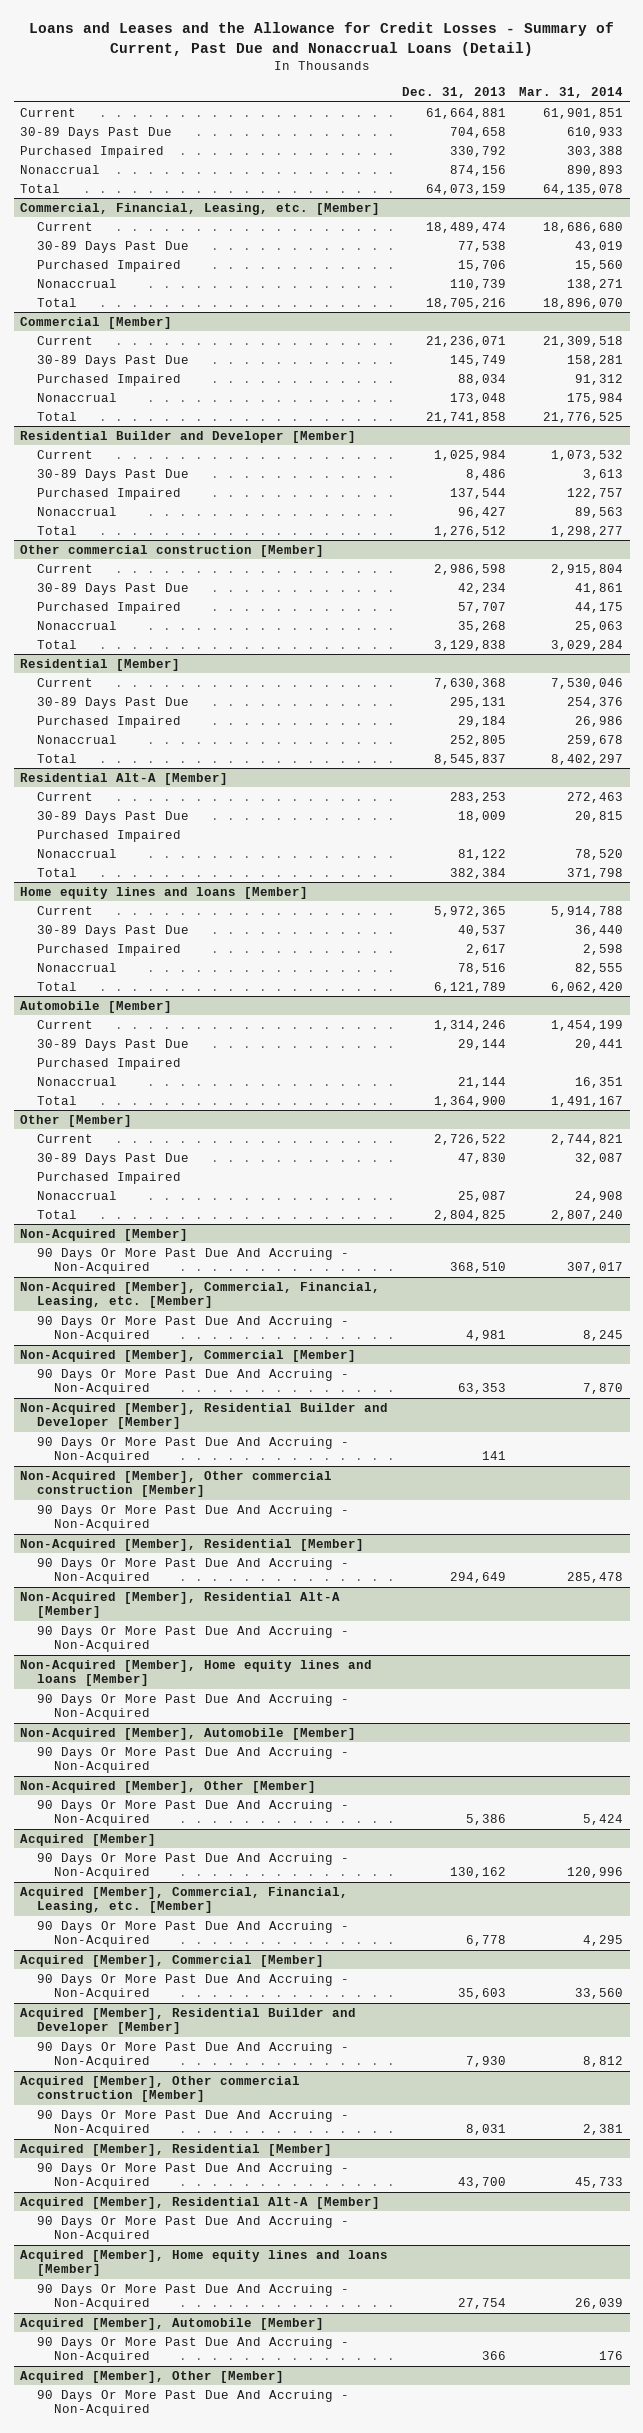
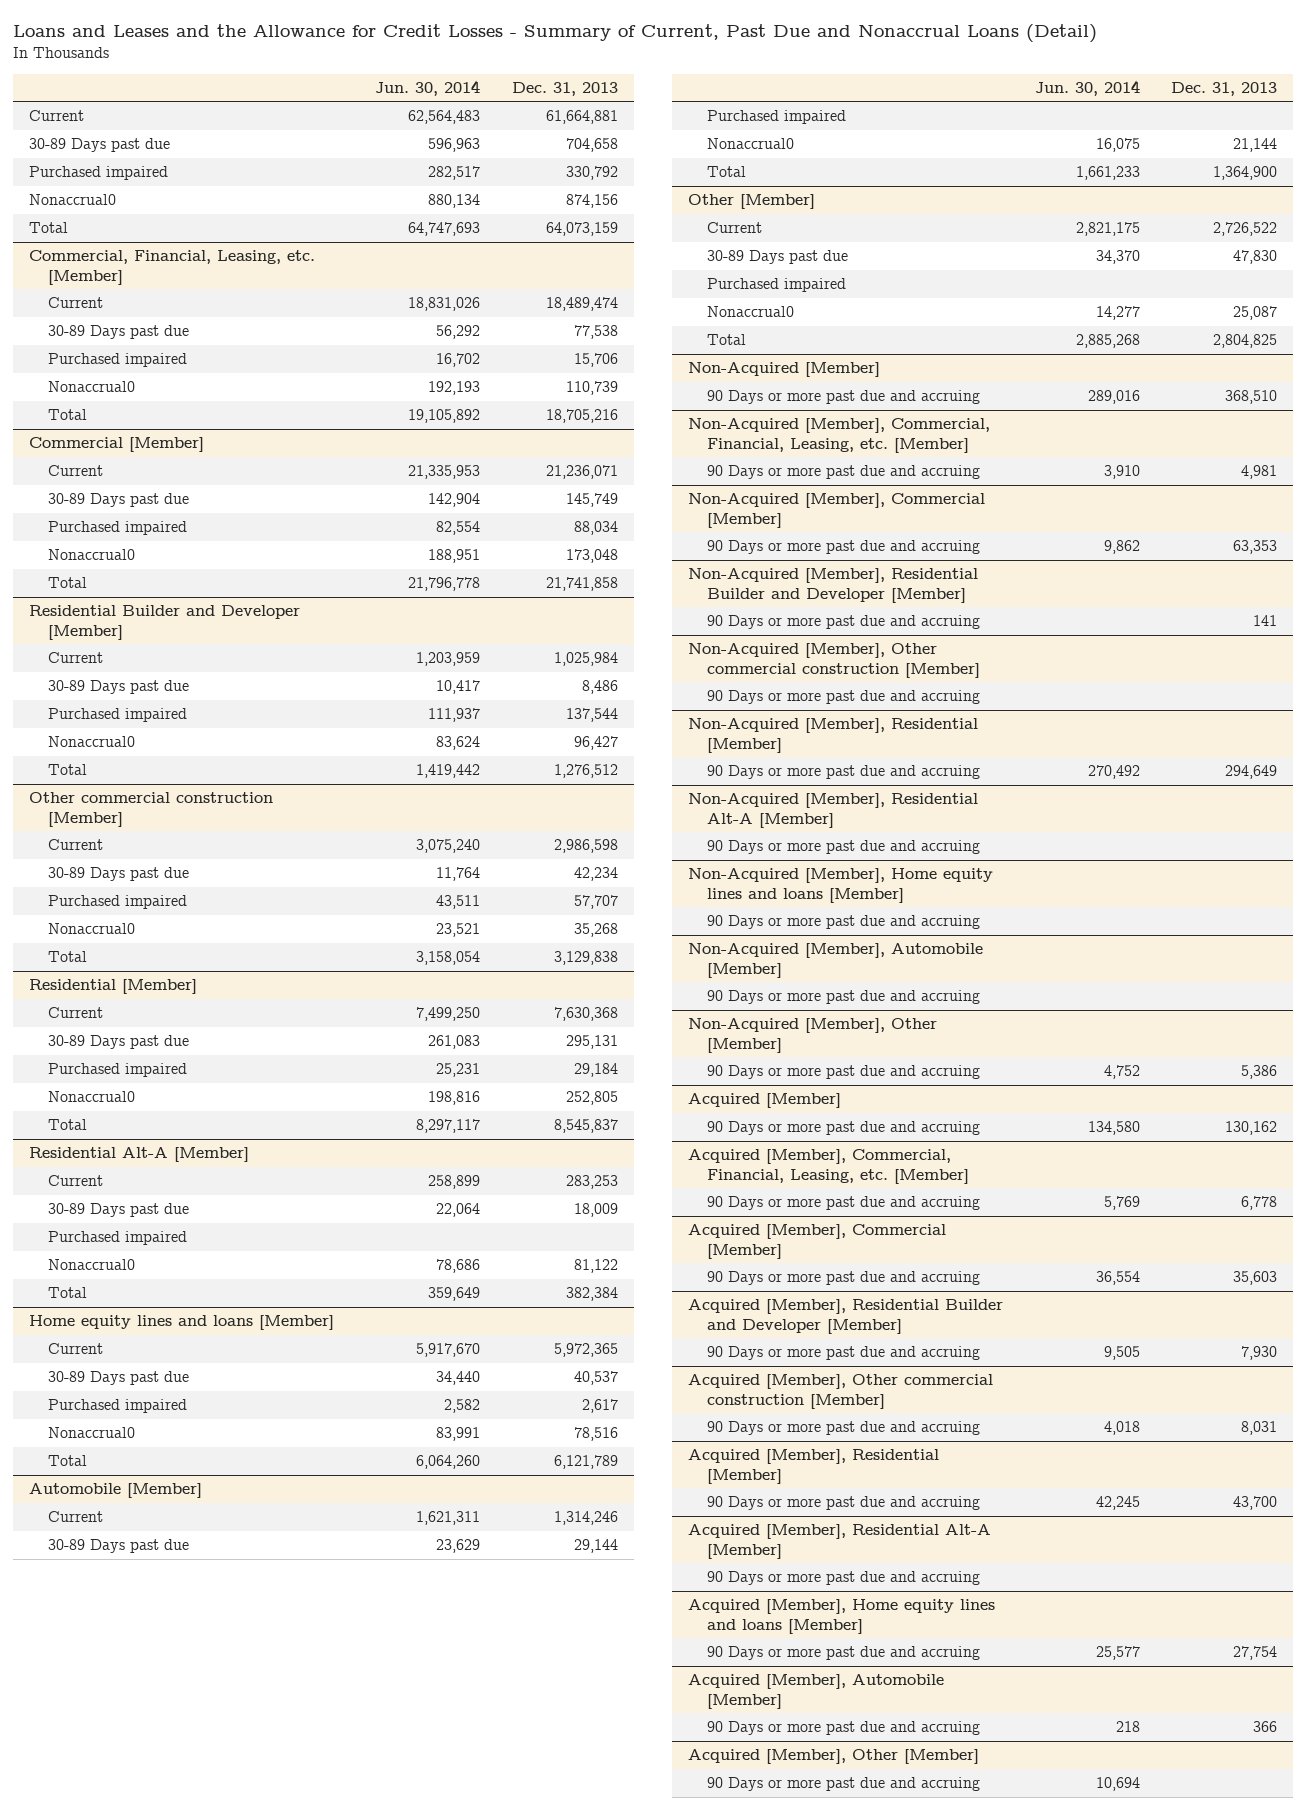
[518,86,623,98] Mar. 31, 2014 -> none
none -> [375,79,481,96] Jun. 30, 2014
[20,126,173,139] 30-89 Days Past Due -> [28,138,170,153] 30-89 Days past due
[20,145,165,158] Purchased Impaired -> [28,166,168,181] Purchased impaired
[20,164,101,174] Nonaccrual -> [28,194,116,206] Nonaccrual0
[37,240,190,253] 30-89 Days Past Due -> [47,325,189,340] 30-89 Days past due
[37,259,182,272] Purchased Impaired -> [47,353,187,368] Purchased impaired
[37,278,118,288] Nonaccrual -> [47,381,135,393] Nonaccrual0
[37,354,190,367] 30-89 Days Past Due -> [47,493,189,508] 30-89 Days past due
[37,373,182,386] Purchased Impaired -> [47,521,187,536] Purchased impaired
[37,392,118,402] Nonaccrual -> [47,549,135,561] Nonaccrual0
[37,468,190,481] 30-89 Days Past Due -> [47,680,189,695] 30-89 Days past due
[37,487,182,500] Purchased Impaired -> [47,708,187,723] Purchased impaired
[37,506,118,516] Nonaccrual -> [47,736,135,748] Nonaccrual0
[37,582,190,595] 30-89 Days Past Due -> [47,867,189,882] 30-89 Days past due
[37,601,182,614] Purchased Impaired -> [47,895,187,910] Purchased impaired
[37,620,118,630] Nonaccrual -> [47,923,135,935] Nonaccrual0
[37,696,190,709] 30-89 Days Past Due -> [47,1035,189,1050] 30-89 Days past due
[37,715,182,728] Purchased Impaired -> [47,1063,187,1078] Purchased impaired
[37,734,118,744] Nonaccrual -> [47,1091,135,1103] Nonaccrual0
[37,810,190,823] 30-89 Days Past Due -> [47,1203,189,1218] 30-89 Days past due
[37,829,182,842] Purchased Impaired -> [47,1231,187,1246] Purchased impaired
[37,848,118,858] Nonaccrual -> [47,1259,135,1271] Nonaccrual0
[37,924,190,937] 30-89 Days Past Due -> [47,1371,189,1386] 30-89 Days past due
[37,943,182,956] Purchased Impaired -> [47,1399,187,1414] Purchased impaired
[37,962,118,972] Nonaccrual -> [47,1427,135,1439] Nonaccrual0
[37,1038,190,1051] 30-89 Days Past Due -> [47,1539,189,1554] 30-89 Days past due
[37,1057,182,1070] Purchased Impaired -> [706,110,846,125] Purchased impaired
[37,1076,118,1086] Nonaccrual -> [706,138,794,150] Nonaccrual0
[37,1152,190,1165] 30-89 Days Past Due -> [706,250,848,265] 30-89 Days past due
[37,1171,182,1184] Purchased Impaired -> [706,278,846,293] Purchased impaired
[37,1190,118,1200] Nonaccrual -> [706,306,794,318] Nonaccrual0
[37,1247,350,1275] 90 Days Or More Past Due And Accruing - Non-Acquired -> [706,390,980,405] 90 Days or more past due and accruing
[37,1315,350,1343] 90 Days Or More Past Due And Accruing - Non-Acquired -> [706,465,980,480] 90 Days or more past due and accruing
[37,1368,350,1396] 90 Days Or More Past Due And Accruing - Non-Acquired -> [706,540,980,555] 90 Days or more past due and accruing
[37,1436,350,1464] 90 Days Or More Past Due And Accruing - Non-Acquired -> [706,615,980,630] 90 Days or more past due and accruing
[37,1504,350,1532] 90 Days Or More Past Due And Accruing - Non-Acquired -> [706,690,980,705] 90 Days or more past due and accruing
[37,1557,350,1585] 90 Days Or More Past Due And Accruing - Non-Acquired -> [706,765,980,780] 90 Days or more past due and accruing
[37,1625,350,1653] 90 Days Or More Past Due And Accruing - Non-Acquired -> [706,840,980,855] 90 Days or more past due and accruing
[37,1693,350,1721] 90 Days Or More Past Due And Accruing - Non-Acquired -> [706,915,980,930] 90 Days or more past due and accruing
[37,1746,350,1774] 90 Days Or More Past Due And Accruing - Non-Acquired -> [706,990,980,1005] 90 Days or more past due and accruing
[37,1799,350,1827] 90 Days Or More Past Due And Accruing - Non-Acquired -> [706,1065,980,1080] 90 Days or more past due and accruing
[37,1852,350,1880] 90 Days Or More Past Due And Accruing - Non-Acquired -> [706,1121,980,1136] 90 Days or more past due and accruing
[37,1920,350,1948] 90 Days Or More Past Due And Accruing - Non-Acquired -> [706,1196,980,1211] 90 Days or more past due and accruing
[37,1973,350,2001] 90 Days Or More Past Due And Accruing - Non-Acquired -> [706,1271,980,1286] 90 Days or more past due and accruing
[37,2041,350,2069] 90 Days Or More Past Due And Accruing - Non-Acquired -> [706,1346,980,1361] 90 Days or more past due and accruing
[37,2109,350,2137] 90 Days Or More Past Due And Accruing - Non-Acquired -> [706,1421,980,1436] 90 Days or more past due and accruing
[37,2162,350,2190] 90 Days Or More Past Due And Accruing - Non-Acquired -> [706,1496,980,1511] 90 Days or more past due and accruing
[37,2215,350,2243] 90 Days Or More Past Due And Accruing - Non-Acquired -> [706,1571,980,1586] 90 Days or more past due and accruing
[37,2283,350,2311] 90 Days Or More Past Due And Accruing - Non-Acquired -> [706,1646,980,1661] 90 Days or more past due and accruing
[37,2336,350,2364] 90 Days Or More Past Due And Accruing - Non-Acquired -> [706,1721,980,1736] 90 Days or more past due and accruing
[37,2389,350,2417] 90 Days Or More Past Due And Accruing - Non-Acquired -> [706,1777,980,1792] 90 Days or more past due and accruing

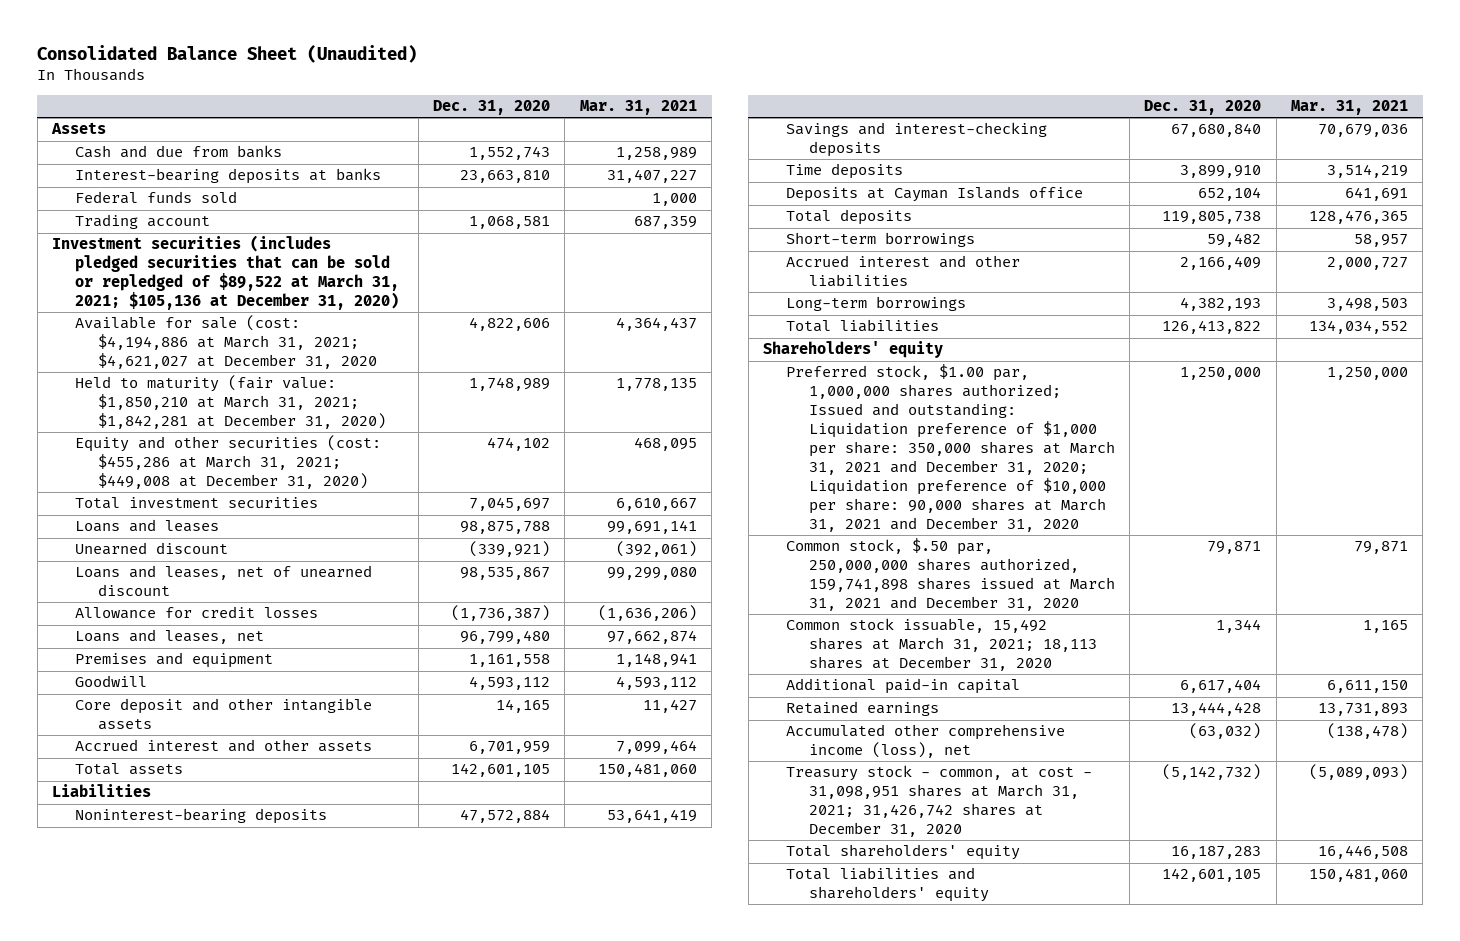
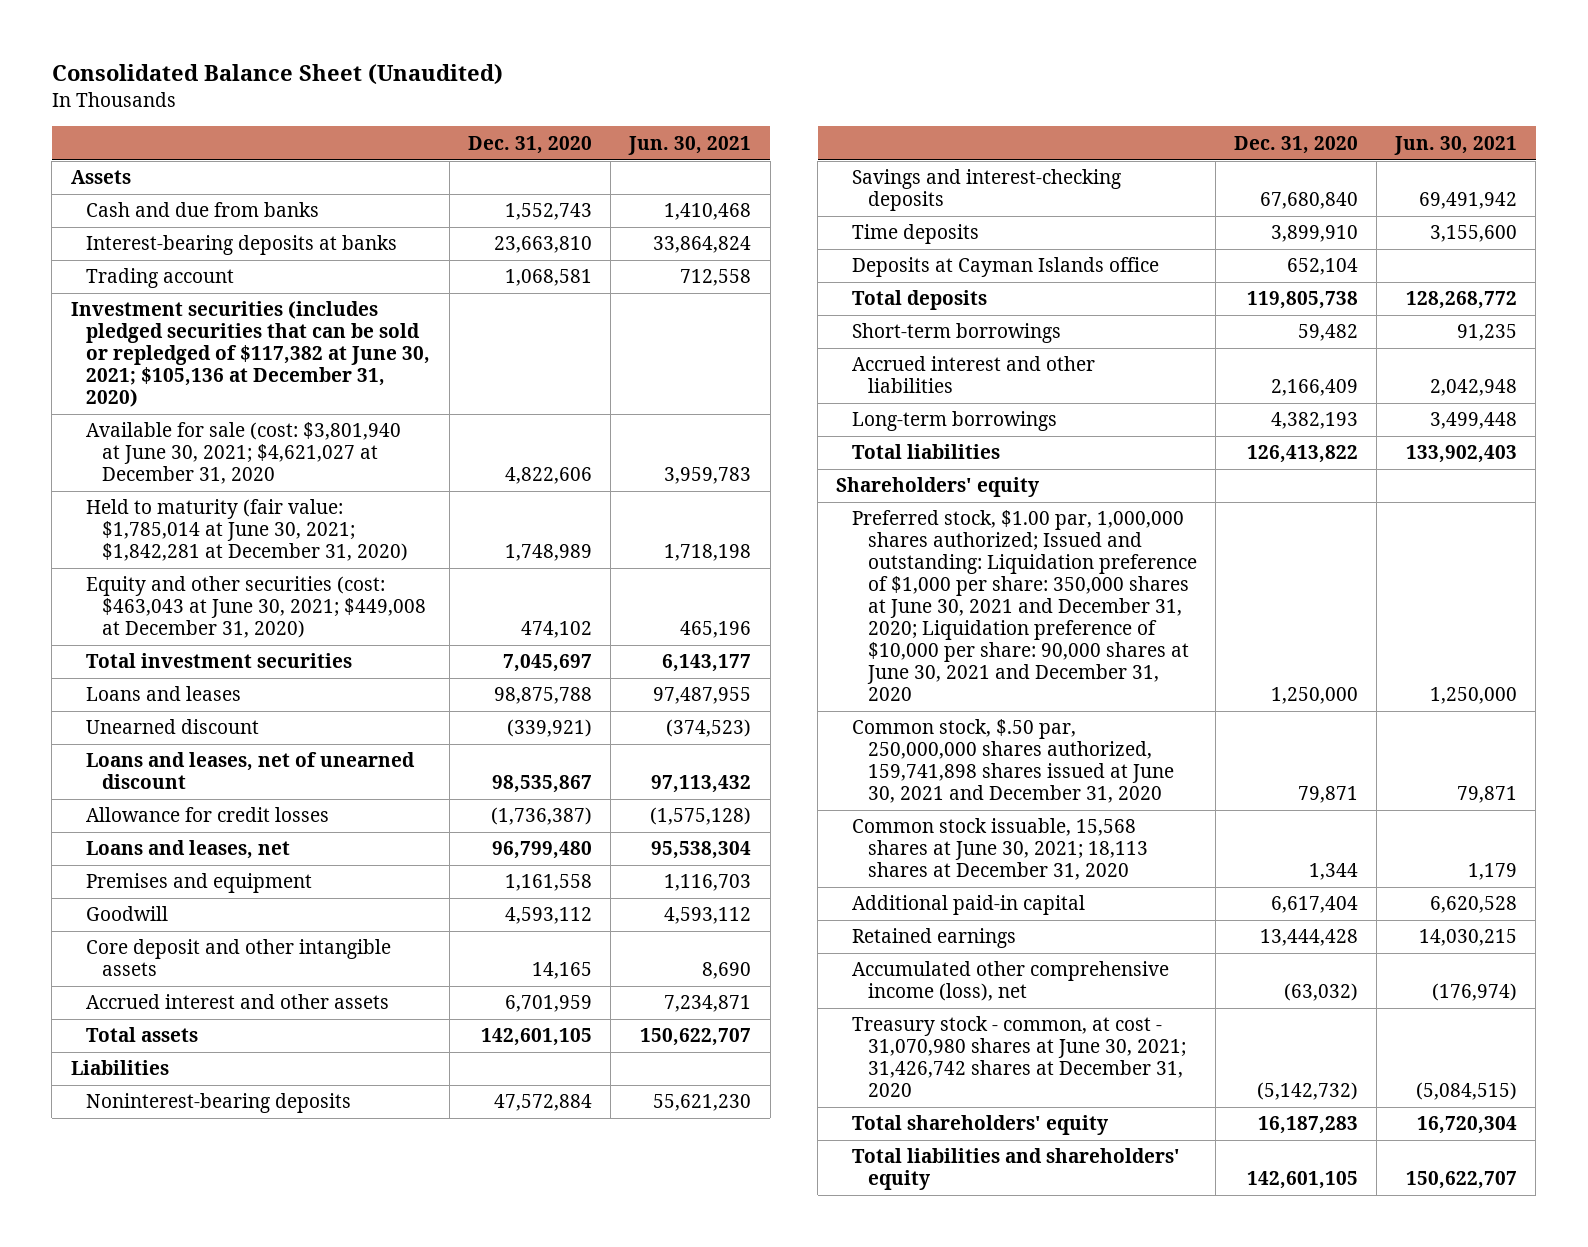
[579,100,697,116] Mar. 31, 2021 -> none
none -> [628,135,752,155] Jun. 30, 2021
[74,191,237,205] Federal funds sold -> none
[51,235,399,311] Investment securities (includes pledged securities that can be sold or repledged of $89,522 at March 31, 2021; $105,136 at December 31, 2020) -> [70,301,431,408] Investment securities (includes pledged securities that can be sold or repledged of $117,382 at June 30, 2021; $105,136 at December 31, 2020)
[74,315,377,370] Available for sale (cost: $4,194,886 at March 31, 2021; $4,621,027 at December 31, 2020 -> [86,422,402,485] Available for sale (cost: $3,801,940 at June 30, 2021; $4,621,027 at December 31, 2020
[74,375,386,430] Held to maturity (fair value: $1,850,210 at March 31, 2021; $1,842,281 at December 31, 2020) -> [86,499,408,562] Held to maturity (fair value: $1,785,014 at June 30, 2021; $1,842,281 at December 31, 2020)
[74,435,381,490] Equity and other securities (cost: $455,286 at March 31, 2021; $449,008 at December 31, 2020) -> [86,576,426,639] Equity and other securities (cost: $463,043 at June 30, 2021; $449,008 at December 31, 2020)
[786,364,1115,532] Preferred stock, $1.00 par, 1,000,000 shares authorized; Issued and outstanding: Liquidation preference of $1,000 per share: 350,000 shares at March 31, 2021 and December 31, 2020; Liquidation preference of $10,000 per share: 90,000 shares at March 31, 2021 and December 31, 2020 -> [852,510,1197,702] Preferred stock, $1.00 par, 1,000,000 shares authorized; Issued and outstanding: Liquidation preference of $1,000 per share: 350,000 shares at June 30, 2021 and December 31, 2020; Liquidation preference of $10,000 per share: 90,000 shares at June 30, 2021 and December 31, 2020
[786,538,1115,612] Common stock, $.50 par, 250,000,000 shares authorized, 159,741,898 shares issued at March 31, 2021 and December 31, 2020 -> [852,719,1174,804] Common stock, $.50 par, 250,000,000 shares authorized, 159,741,898 shares issued at June 30, 2021 and December 31, 2020
[786,618,1097,672] Common stock issuable, 15,492 shares at March 31, 2021; 18,113 shares at December 31, 2020 -> [852,818,1148,881] Common stock issuable, 15,568 shares at June 30, 2021; 18,113 shares at December 31, 2020
[786,765,1093,838] Treasury stock - common, at cost - 31,098,951 shares at March 31, 2021; 31,426,742 shares at December 31, 2020 -> [852,1016,1186,1098] Treasury stock - common, at cost - 31,070,980 shares at June 30, 2021; 31,426,742 shares at December 31, 2020

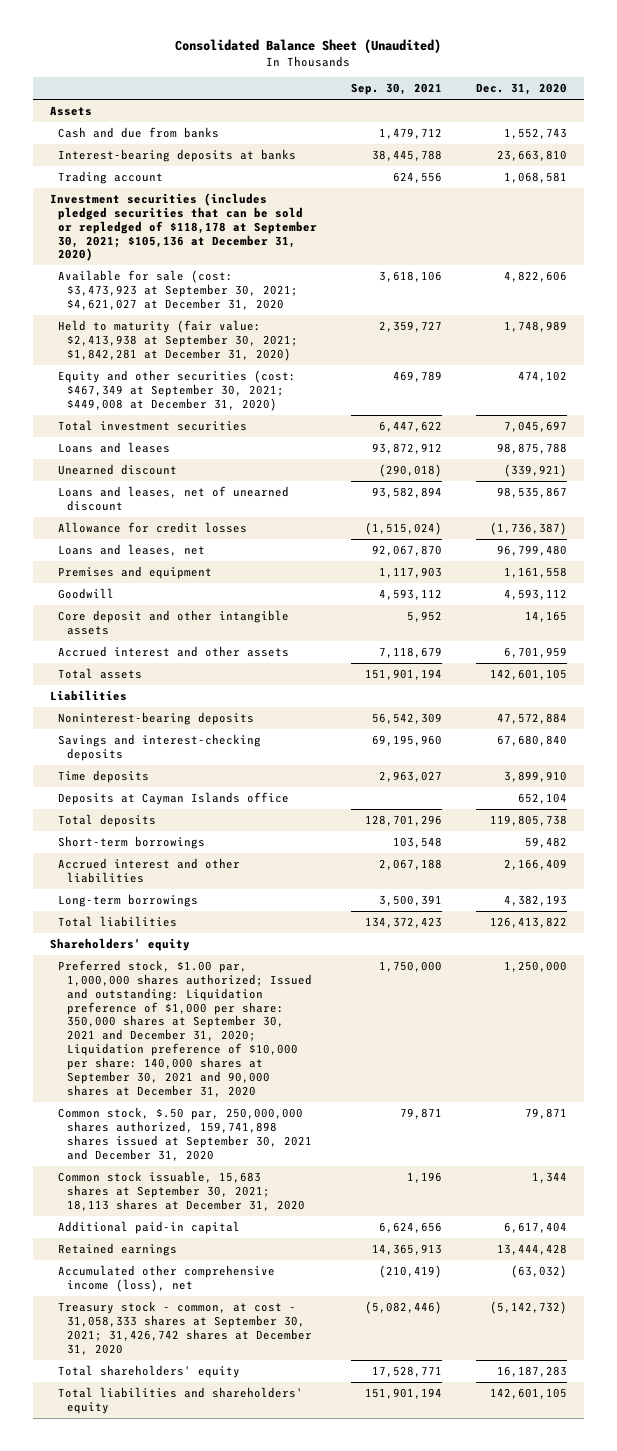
[628,135,752,155] Jun. 30, 2021 -> none
none -> [351,83,443,96] Sep. 30, 2021
[70,301,431,408] Investment securities (includes pledged securities that can be sold or repledged of $117,382 at June 30, 2021; $105,136 at December 31, 2020) -> [49,192,318,262] Investment securities (includes pledged securities that can be sold or repledged of $118,178 at September 30, 2021; $105,136 at December 31, 2020)
[86,422,402,485] Available for sale (cost: $3,801,940 at June 30, 2021; $4,621,027 at December 31, 2020 -> [58,269,298,310] Available for sale (cost: $3,473,923 at September 30, 2021; $4,621,027 at December 31, 2020
[86,499,408,562] Held to maturity (fair value: $1,785,014 at June 30, 2021; $1,842,281 at December 31, 2020) -> [58,319,298,361] Held to maturity (fair value: $2,413,938 at September 30, 2021; $1,842,281 at December 31, 2020)
[86,576,426,639] Equity and other securities (cost: $463,043 at June 30, 2021; $449,008 at December 31, 2020) -> [58,369,297,411] Equity and other securities (cost: $467,349 at September 30, 2021; $449,008 at December 31, 2020)
[852,510,1197,702] Preferred stock, $1.00 par, 1,000,000 shares authorized; Issued and outstanding: Liquidation preference of $1,000 per share: 350,000 shares at June 30, 2021 and December 31, 2020; Liquidation preference of $10,000 per share: 90,000 shares at June 30, 2021 and December 31, 2020 -> [58,959,312,1097] Preferred stock, $1.00 par, 1,000,000 shares authorized; Issued and outstanding: Liquidation preference of $1,000 per share: 350,000 shares at September 30, 2021 and December 31, 2020; Liquidation preference of $10,000 per share: 140,000 shares at September 30, 2021 and 90,000 shares at December 31, 2020
[852,719,1174,804] Common stock, $.50 par, 250,000,000 shares authorized, 159,741,898 shares issued at June 30, 2021 and December 31, 2020 -> [58,1106,312,1161] Common stock, $.50 par, 250,000,000 shares authorized, 159,741,898 shares issued at September 30, 2021 and December 31, 2020
[852,818,1148,881] Common stock issuable, 15,568 shares at June 30, 2021; 18,113 shares at December 31, 2020 -> [58,1170,305,1211] Common stock issuable, 15,683 shares at September 30, 2021; 18,113 shares at December 31, 2020
[852,1016,1186,1098] Treasury stock - common, at cost - 31,070,980 shares at June 30, 2021; 31,426,742 shares at December 31, 2020 -> [58,1300,312,1355] Treasury stock - common, at cost - 31,058,333 shares at September 30, 2021; 31,426,742 shares at December 31, 2020

